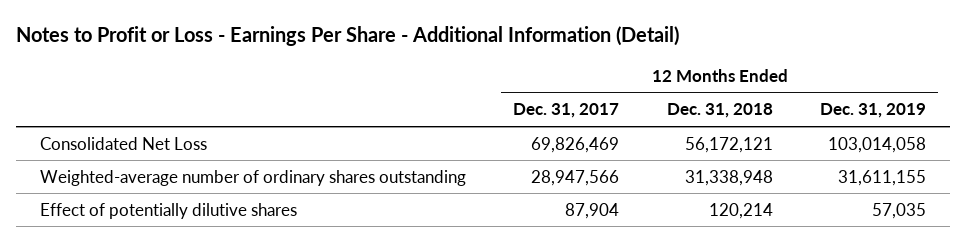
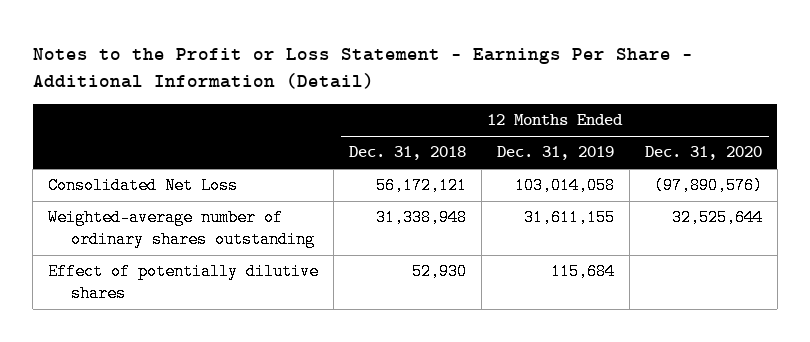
[15,26,679,47] Notes to Profit or Loss - Earnings Per Share - Additional Information (Detail) -> [32,47,693,89] Notes to the Profit or Loss Statement - Earnings Per Share - Additional Information (Detail)
[513,103,620,119] Dec. 31, 2017 -> none
none -> [644,146,762,161] Dec. 31, 2020
[708,202,773,219] 120,214 -> [412,263,468,281] 52,930
[871,202,926,219] 57,035 -> [550,263,615,281] 115,684

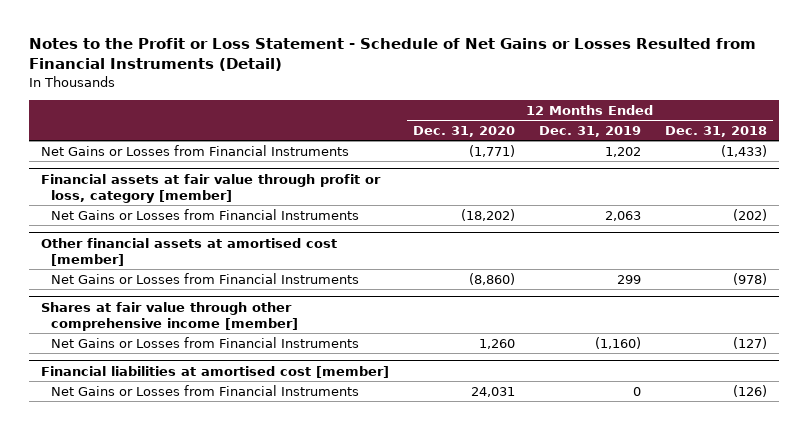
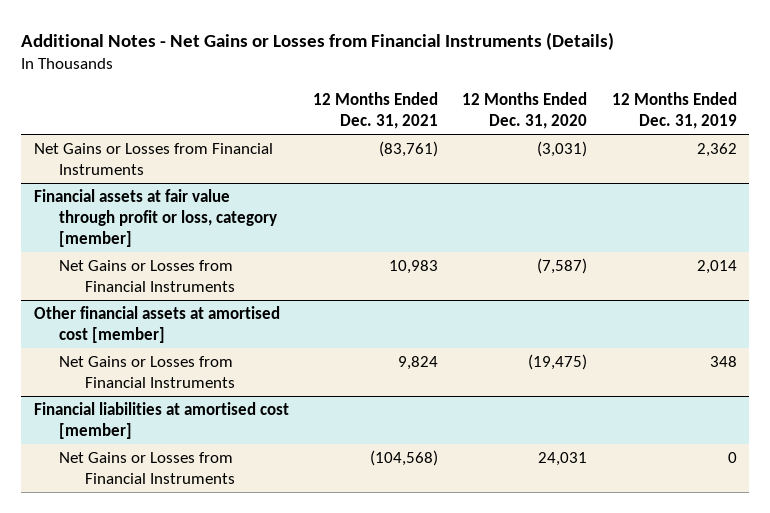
[28,38,756,72] Notes to the Profit or Loss Statement - Schedule of Net Gains or Losses Resulted from Financial Instruments (Detail) -> [21,32,615,51] Additional Notes - Net Gains or Losses from Financial Instruments (Details)
[664,126,767,138] Dec. 31, 2018 -> none
none -> [312,92,438,129] 12 Months Ended Dec. 31, 2021
[468,144,515,157] (1,771) -> [537,141,588,158] (3,031)
[604,146,641,157] 1,202 -> [696,143,737,158] 2,362
[460,208,515,221] (18,202) -> [537,258,588,275] (7,587)
[604,210,641,221] 2,063 -> [696,260,737,275] 2,014
[40,301,299,331] Shares at fair value through other comprehensive income [member] -> none
[51,336,360,348] Net Gains or Losses from Financial Instruments -> none
[468,272,515,285] (8,860) -> [528,354,588,371] (19,475)
[616,274,641,284] 299 -> [709,356,737,368] 348

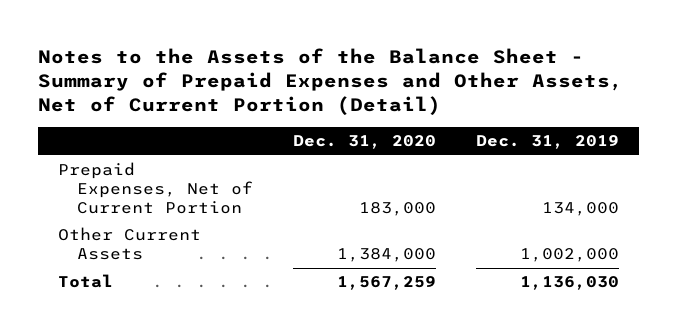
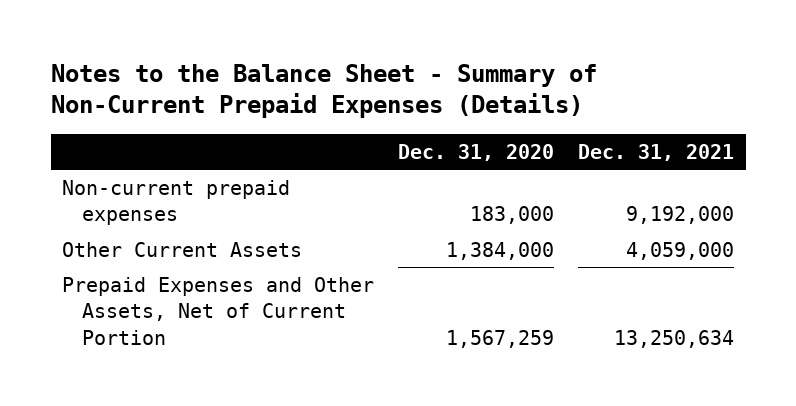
[38,47,624,116] Notes to the Assets of the Balance Sheet - Summary of Prepaid Expenses and Other Assets, Net of Current Portion (Detail) -> [50,63,597,119] Notes to the Balance Sheet - Summary of Non-Current Prepaid Expenses (Details)
[475,135,619,150] Dec. 31, 2019 -> none
none -> [577,143,734,161] Dec. 31, 2021
[58,162,253,214] Prepaid Expenses, Net of Current Portion -> [62,180,291,226] Non-current prepaid expenses
[58,274,114,289] Total -> [62,277,375,345] Prepaid Expenses and Other Assets, Net of Current Portion

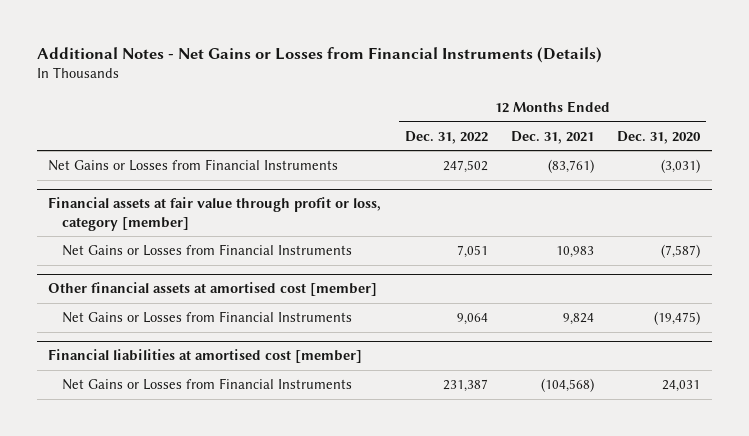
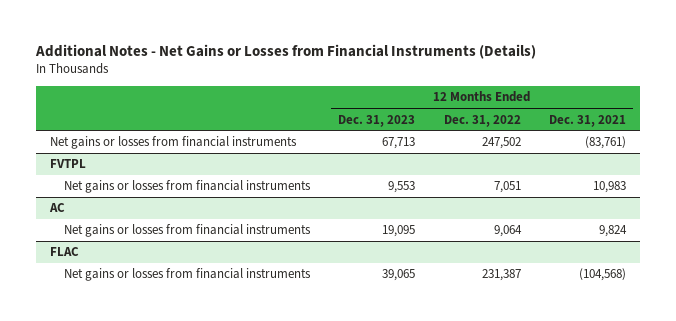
[617,130,702,144] Dec. 31, 2020 -> none
none -> [338,114,416,127] Dec. 31, 2023
[48,159,339,172] Net Gains or Losses from Financial Instruments -> [49,136,297,150] Net gains or losses from financial instruments
[48,197,382,231] Financial assets at fair value through profit or loss, category [member] -> [49,159,86,169] FVTPL
[61,244,352,257] Net Gains or Losses from Financial Instruments -> [63,180,311,194] Net gains or losses from financial instruments
[48,282,378,297] Other financial assets at amortised cost [member] -> [48,203,65,213] AC
[61,311,352,324] Net Gains or Losses from Financial Instruments -> [63,224,311,238] Net gains or losses from financial instruments
[48,349,363,364] Financial liabilities at amortised cost [member] -> [49,247,79,257] FLAC
[61,378,352,391] Net Gains or Losses from Financial Instruments -> [63,268,311,282] Net gains or losses from financial instruments

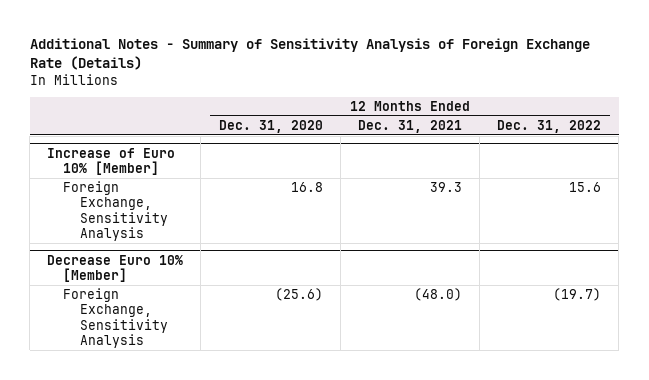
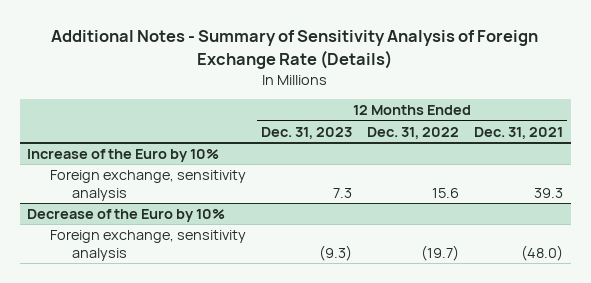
[218,119,323,133] Dec. 31, 2020 -> none
none -> [260,126,352,139] Dec. 31, 2023
[47,147,176,175] Increase of Euro 10% [Member] -> [27,149,220,163] Increase of the Euro by 10%
[63,180,168,241] Foreign Exchange, Sensitivity Analysis -> [49,170,246,201] Foreign exchange, sensitivity analysis
[47,254,184,282] Decrease Euro 10% [Member] -> [27,209,226,223] Decrease of the Euro by 10%
[63,287,168,348] Foreign Exchange, Sensitivity Analysis -> [49,230,246,261] Foreign exchange, sensitivity analysis

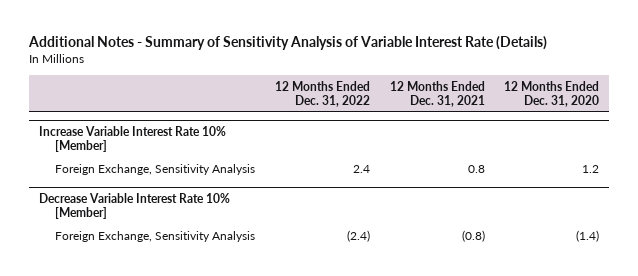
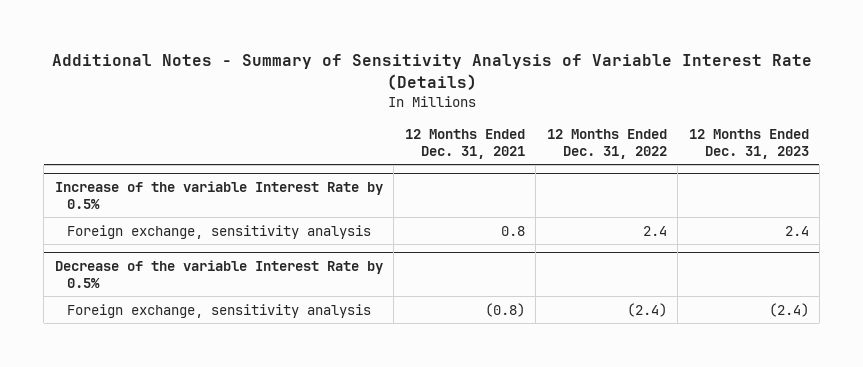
[504,80,600,107] 12 Months Ended Dec. 31, 2020 -> none
none -> [688,129,809,159] 12 Months Ended Dec. 31, 2023
[39,125,227,152] Increase Variable Interest Rate 10% [Member] -> [54,181,383,209] Increase of the variable Interest Rate by 0.5%
[55,163,256,175] Foreign Exchange, Sensitivity Analysis -> [66,224,371,239] Foreign exchange, sensitivity analysis
[39,192,231,219] Decrease Variable Interest Rate 10% [Member] -> [54,260,383,288] Decrease of the variable Interest Rate by 0.5%
[55,230,256,242] Foreign Exchange, Sensitivity Analysis -> [66,303,371,318] Foreign exchange, sensitivity analysis

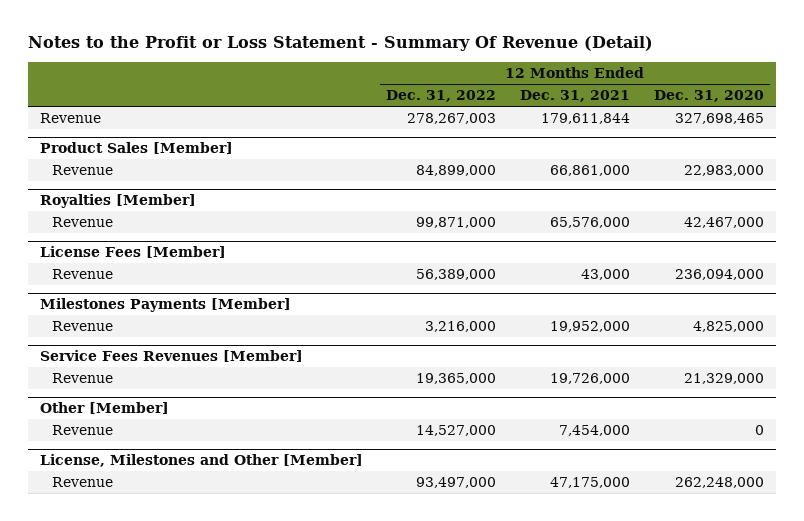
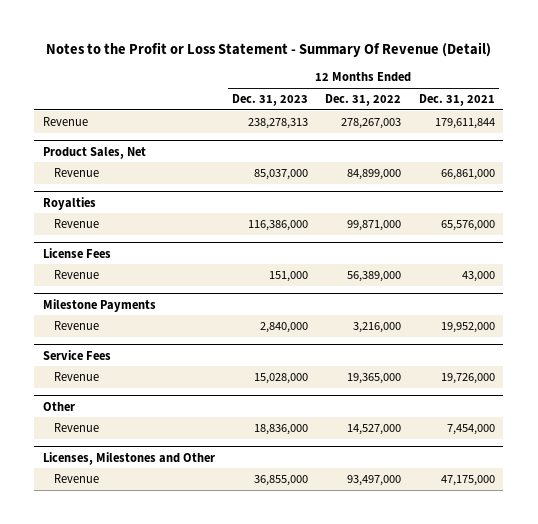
[654,90,765,103] Dec. 31, 2020 -> none
none -> [232,94,309,107] Dec. 31, 2023
[39,142,233,155] Product Sales [Member] -> [43,146,147,159] Product Sales, Net
[39,194,196,209] Royalties [Member] -> [43,196,97,210] Royalties
[39,246,226,259] License Fees [Member] -> [43,247,112,258] License Fees
[39,298,291,313] Milestones Payments [Member] -> [43,298,157,312] Milestone Payments
[39,350,303,363] Service Fees Revenues [Member] -> [43,349,112,360] Service Fees
[39,402,169,415] Other [Member] -> [43,401,76,411] Other
[39,454,363,468] License, Milestones and Other [Member] -> [43,451,216,465] Licenses, Milestones and Other

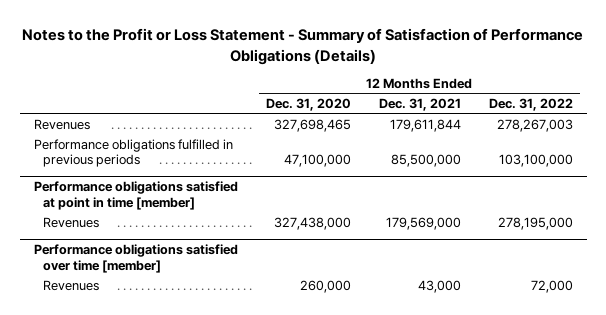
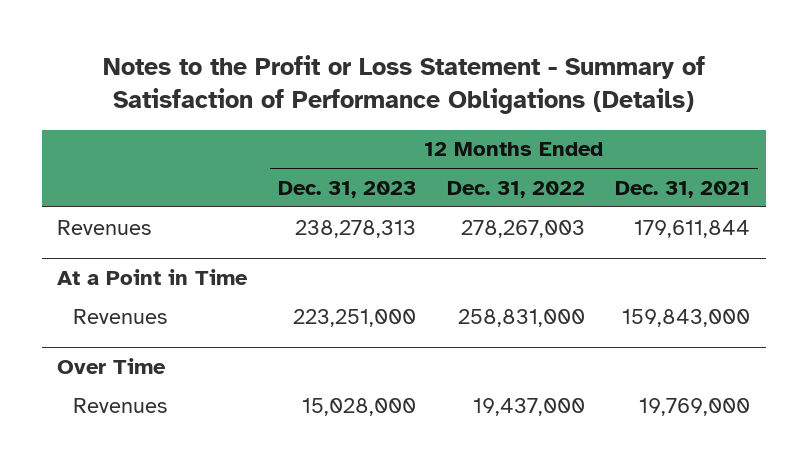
[265,98,351,112] Dec. 31, 2020 -> none
none -> [277,180,416,198] Dec. 31, 2023
[33,138,233,168] Performance obligations fulfilled in previous periods -> none
[33,181,238,210] Performance obligations satisfied at point in time [member] -> [57,269,249,286] At a Point in Time
[385,216,461,230] 179,569,000 -> [622,308,751,327] 159,843,000
[497,216,573,230] 278,195,000 -> [457,308,585,327] 258,831,000
[33,244,238,273] Performance obligations satisfied over time [member] -> [57,358,167,375] Over Time
[417,279,461,293] 43,000 -> [639,397,751,416] 19,769,000
[530,279,573,293] 72,000 -> [472,397,585,416] 19,437,000

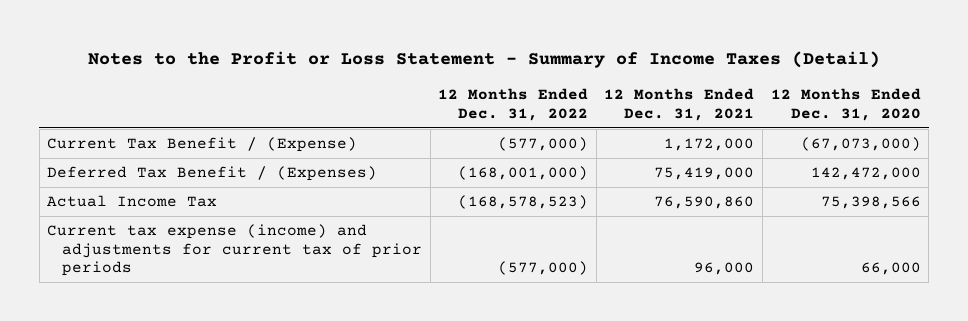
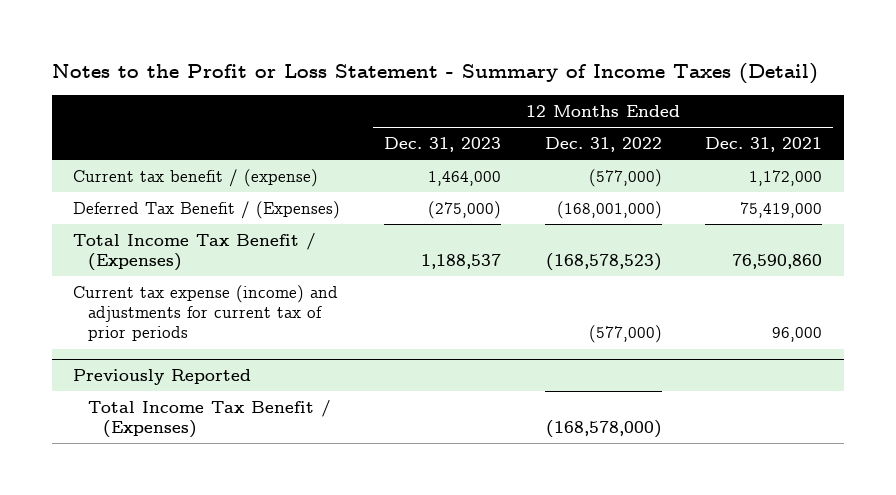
[770,88,921,121] 12 Months Ended Dec. 31, 2020 -> none
none -> [384,137,502,153] Dec. 31, 2023
[47,137,358,153] Current Tax Benefit / (Expense) -> [73,168,319,187] Current tax benefit / (expense)
[47,195,218,208] Actual Income Tax -> [73,232,317,272] Total Income Tax Benefit / (Expenses)
none -> [73,369,252,386] Previously Reported
none -> [88,399,332,439] Total Income Tax Benefit / (Expenses)

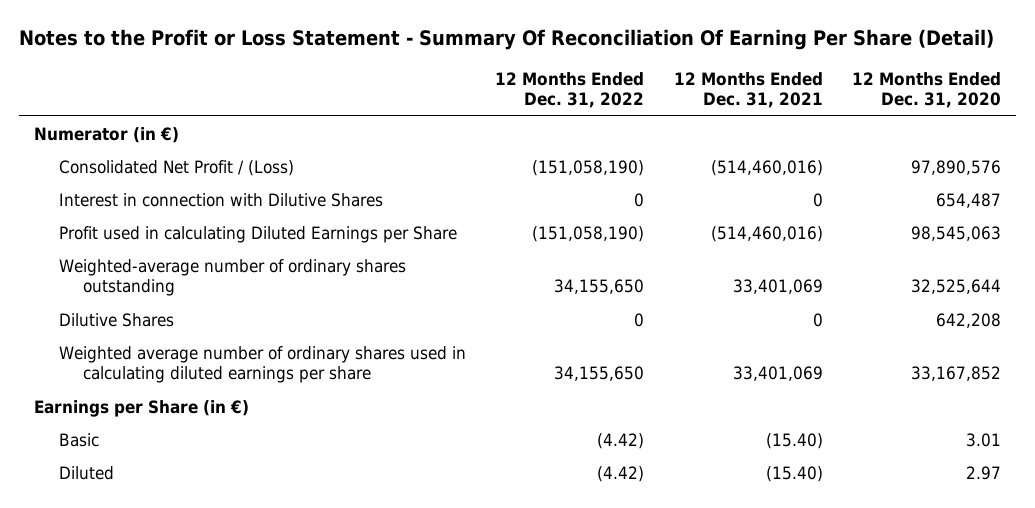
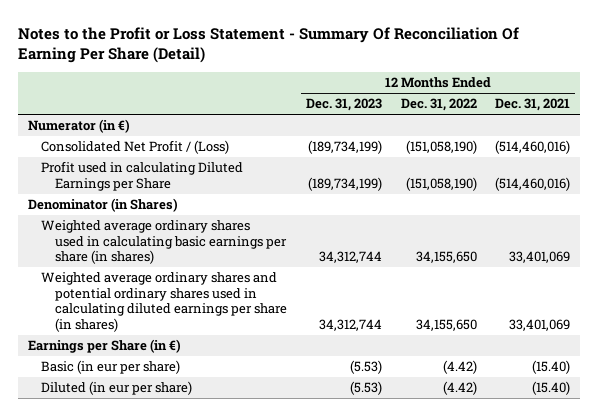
[852,71,1002,109] 12 Months Ended Dec. 31, 2020 -> none
none -> [305,98,382,112] Dec. 31, 2023
[58,192,383,207] Interest in connection with Dilutive Shares -> none
[58,312,174,327] Dilutive Shares -> none
none -> [27,198,178,213] Denominator (in Shares)
[58,258,406,297] Weighted-average number of ordinary shares outstanding -> [41,220,288,265] Weighted average ordinary shares used in calculating basic earnings per share (in shares)
[58,345,466,384] Weighted average number of ordinary shares used in calculating diluted earnings per share -> [41,272,288,332] Weighted average ordinary shares and potential ordinary shares used in calculating diluted earnings per share (in shares)
[58,432,99,447] Basic -> [41,360,181,375] Basic (in eur per share)
[58,465,114,480] Diluted -> [41,381,193,396] Diluted (in eur per share)

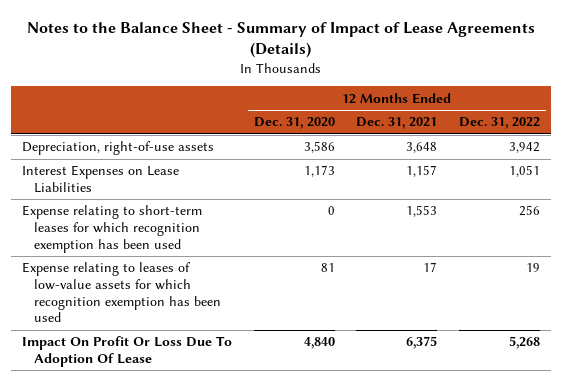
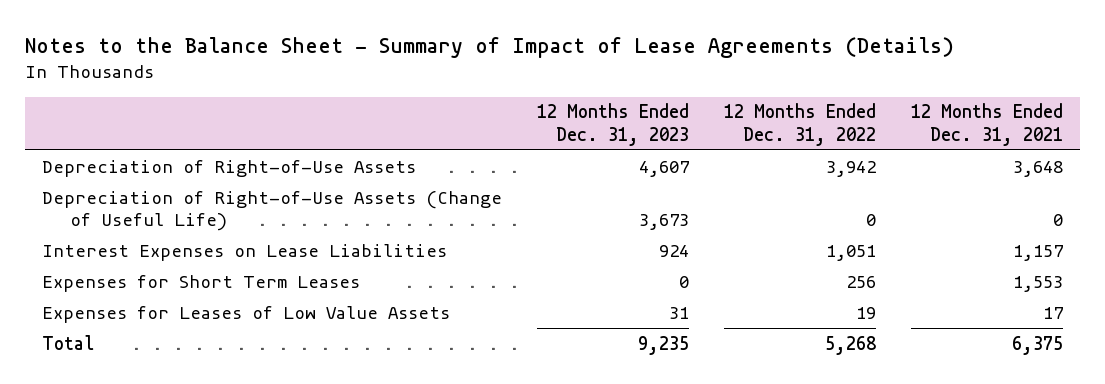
[253,117,335,130] Dec. 31, 2020 -> none
none -> [537,103,690,146] 12 Months Ended Dec. 31, 2023
[21,141,214,156] Depreciation, right-of-use assets -> [42,159,417,177] Depreciation of Right-of-Use Assets
none -> [42,190,503,231] Depreciation of Right-of-Use Assets (Change of Useful Life)
[21,205,202,253] Expense relating to short-term leases for which recognition exemption has been used -> [42,274,361,292] Expenses for Short Term Leases
[21,262,221,323] Expense relating to leases of low-value assets for which recognition exemption has been used -> [42,305,451,323] Expenses for Leases of Low Value Assets
[21,336,232,367] Impact On Profit Or Loss Due To Adoption Of Lease -> [42,334,96,350] Total

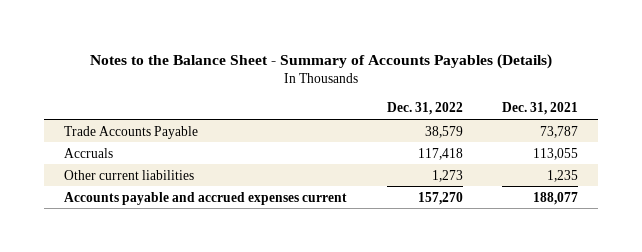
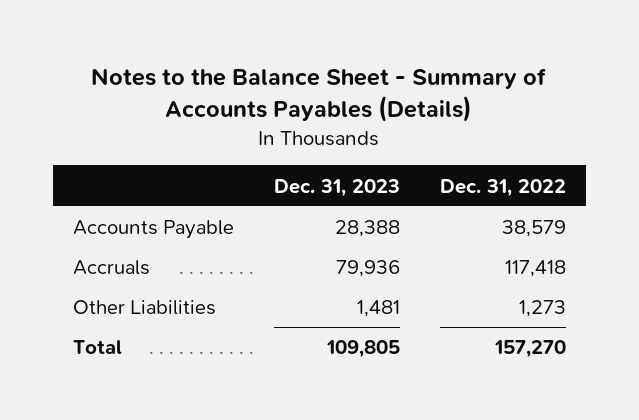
[502,102,579,116] Dec. 31, 2021 -> none
none -> [273,178,400,197] Dec. 31, 2023
[64,125,199,139] Trade Accounts Payable -> [72,220,234,240] Accounts Payable
[64,169,195,180] Other current liabilities -> [72,300,216,316] Other Liabilities
[64,191,348,205] Accounts payable and accrued expenses current -> [72,340,122,355] Total

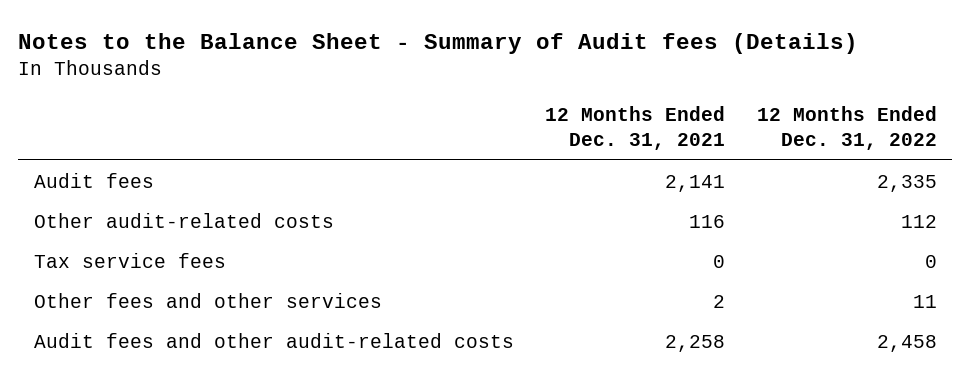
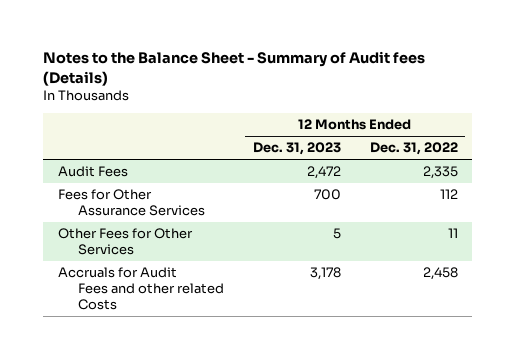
[545,105,726,150] 12 Months Ended Dec. 31, 2021 -> none
none -> [252,142,341,156] Dec. 31, 2023
[33,252,226,268] Tax service fees -> none
[33,172,154,188] Audit fees -> [57,166,128,178] Audit Fees
[33,212,334,228] Other audit-related costs -> [57,189,205,217] Fees for Other Assurance Services
[33,292,382,308] Other fees and other services -> [57,228,193,256] Other Fees for Other Services
[33,332,514,348] Audit fees and other audit-related costs -> [57,267,224,311] Accruals for Audit Fees and other related Costs

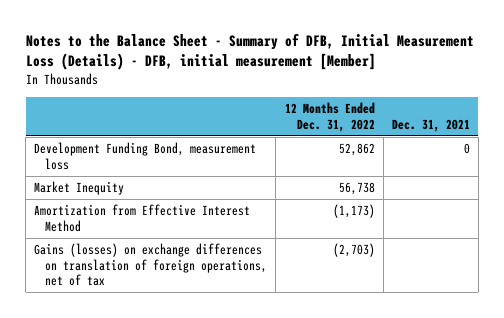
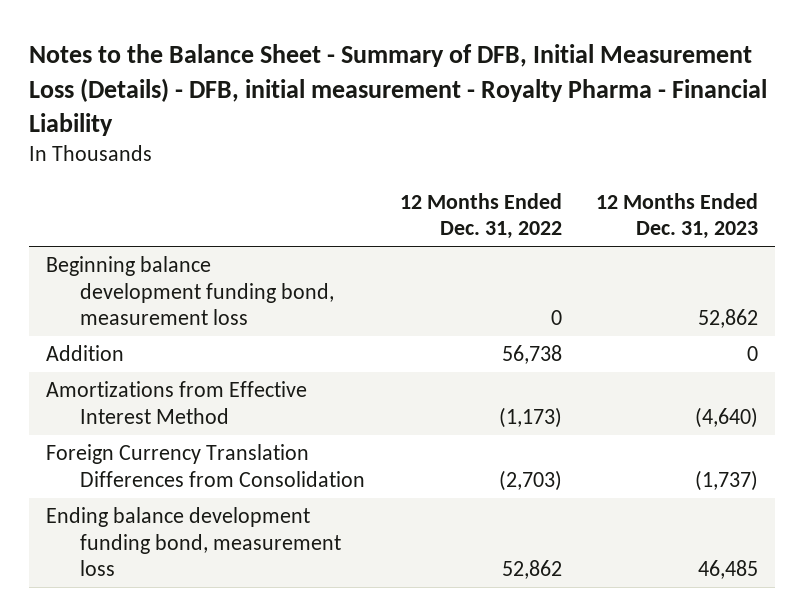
[25,33,474,71] Notes to the Balance Sheet - Summary of DFB, Initial Measurement Loss (Details) - DFB, initial measurement [Member] -> [29,44,768,136] Notes to the Balance Sheet - Summary of DFB, Initial Measurement Loss (Details) - DFB, initial measurement - Royalty Pharma - Financial Liability
[391,118,470,132] Dec. 31, 2021 -> none
none -> [595,192,758,239] 12 Months Ended Dec. 31, 2023
[34,142,257,170] Development Funding Bond, measurement loss -> [46,256,335,325] Beginning balance development funding bond, measurement loss
[338,143,375,157] 52,862 -> [550,309,562,325] 0
[34,181,125,196] Market Inequity -> [46,345,125,362] Addition
[34,204,251,232] Amortization from Effective Interest Method -> [46,381,308,424] Amortizations from Effective Interest Method
[34,243,268,287] Gains (losses) on exchange differences on translation of foreign operations, net of tax -> [46,444,366,487] Foreign Currency Translation Differences from Consolidation
none -> [46,507,342,576] Ending balance development funding bond, measurement loss

